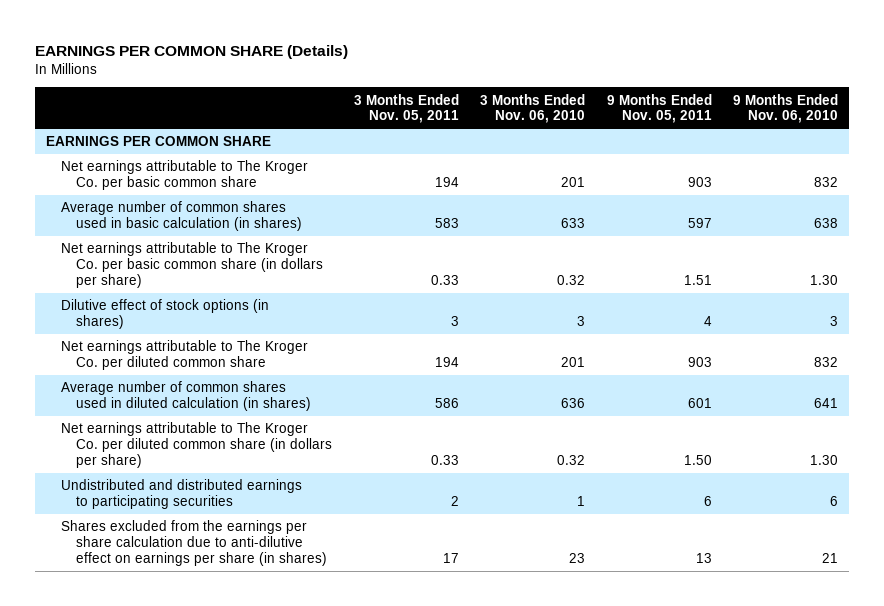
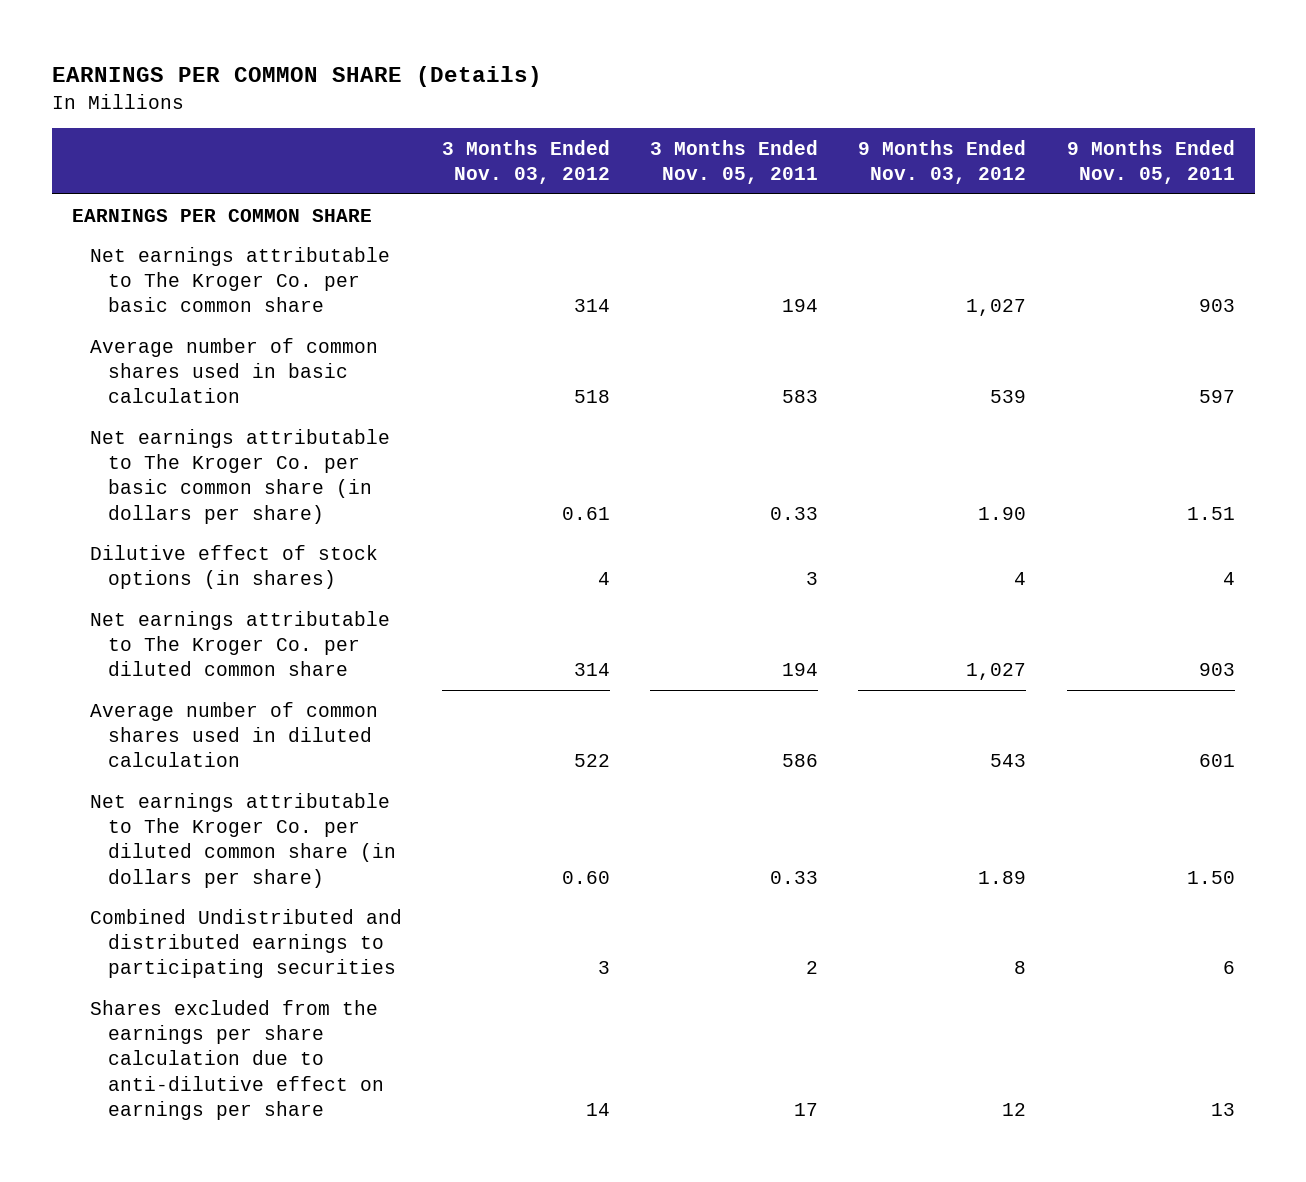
[480,93,586,124] 3 Months Ended Nov. 06, 2010 -> none
[733,93,839,124] 9 Months Ended Nov. 06, 2010 -> none
none -> [442,139,611,185] 3 Months Ended Nov. 03, 2012
none -> [858,139,1027,185] 9 Months Ended Nov. 03, 2012
[61,201,303,231] Average number of common shares used in basic calculation (in shares) -> [89,337,378,404] Average number of common shares used in basic calculation
[61,381,312,411] Average number of common shares used in diluted calculation (in shares) -> [89,701,378,768] Average number of common shares used in diluted calculation
[61,479,303,509] Undistributed and distributed earnings to participating securities -> [89,908,402,979] Combined Undistributed and distributed earnings to participating securities
[61,520,328,566] Shares excluded from the earnings per share calculation due to anti-dilutive effect on earnings per share (in shares) -> [89,999,385,1121] Shares excluded from the earnings per share calculation due to anti-dilutive effect on earnings per share

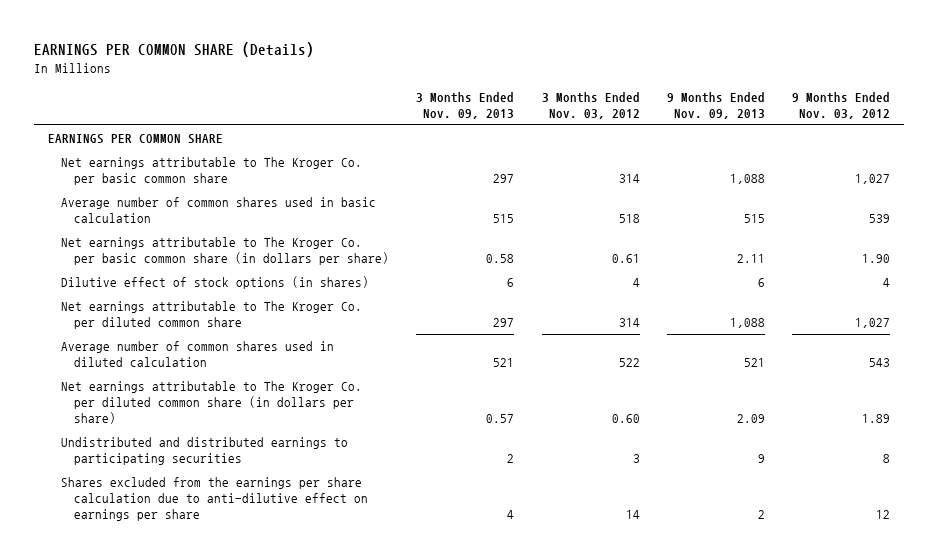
[650,139,819,185] 3 Months Ended Nov. 05, 2011 -> none
[1066,139,1235,185] 9 Months Ended Nov. 05, 2011 -> none
none -> [416,91,515,119] 3 Months Ended Nov. 09, 2013
none -> [666,91,765,119] 9 Months Ended Nov. 09, 2013
[89,908,402,979] Combined Undistributed and distributed earnings to participating securities -> [60,437,348,466] Undistributed and distributed earnings to participating securities

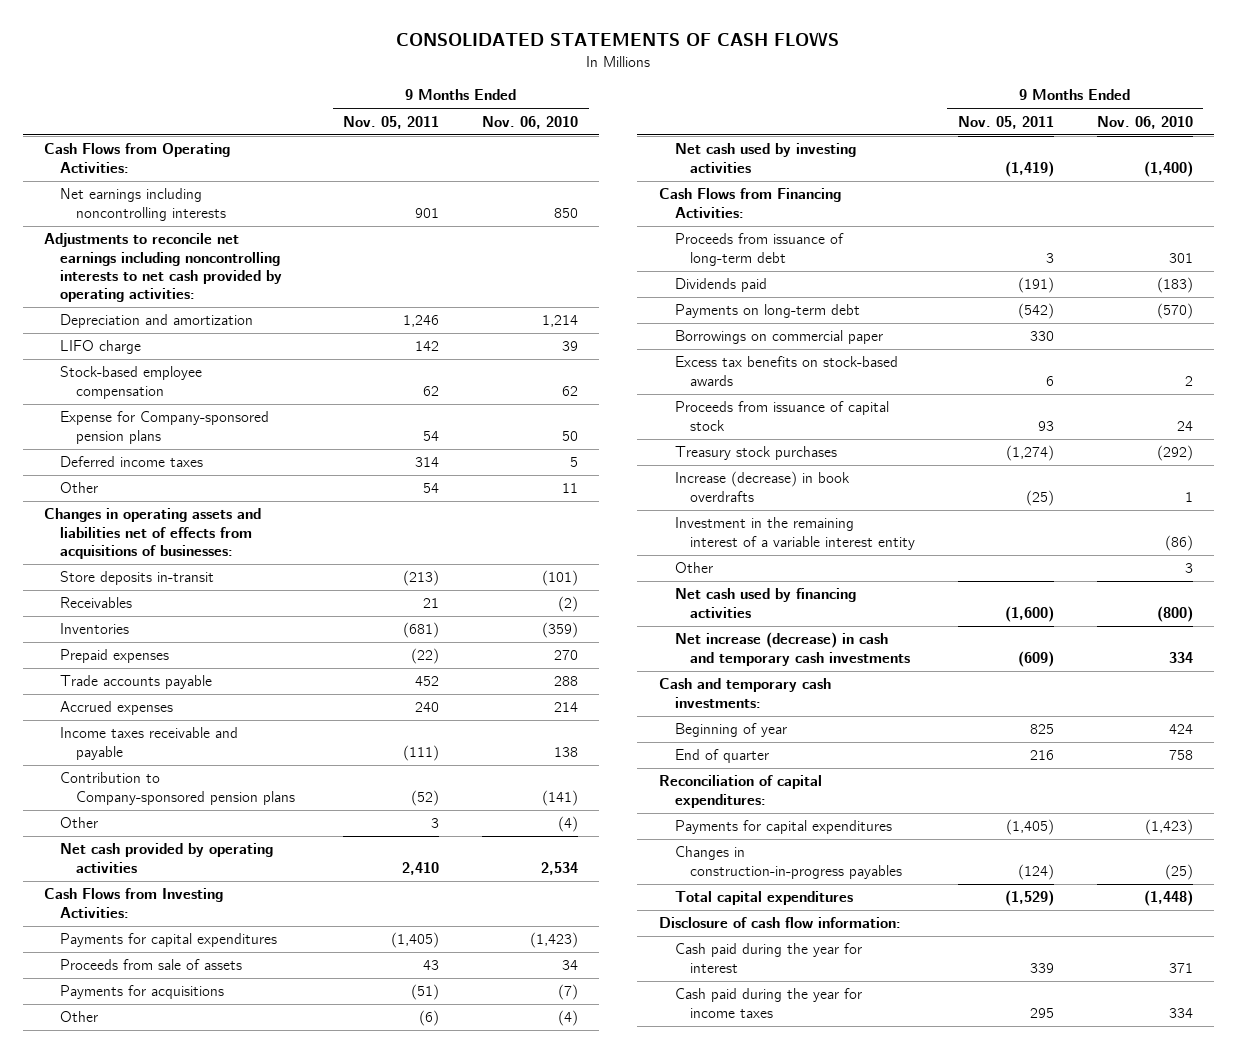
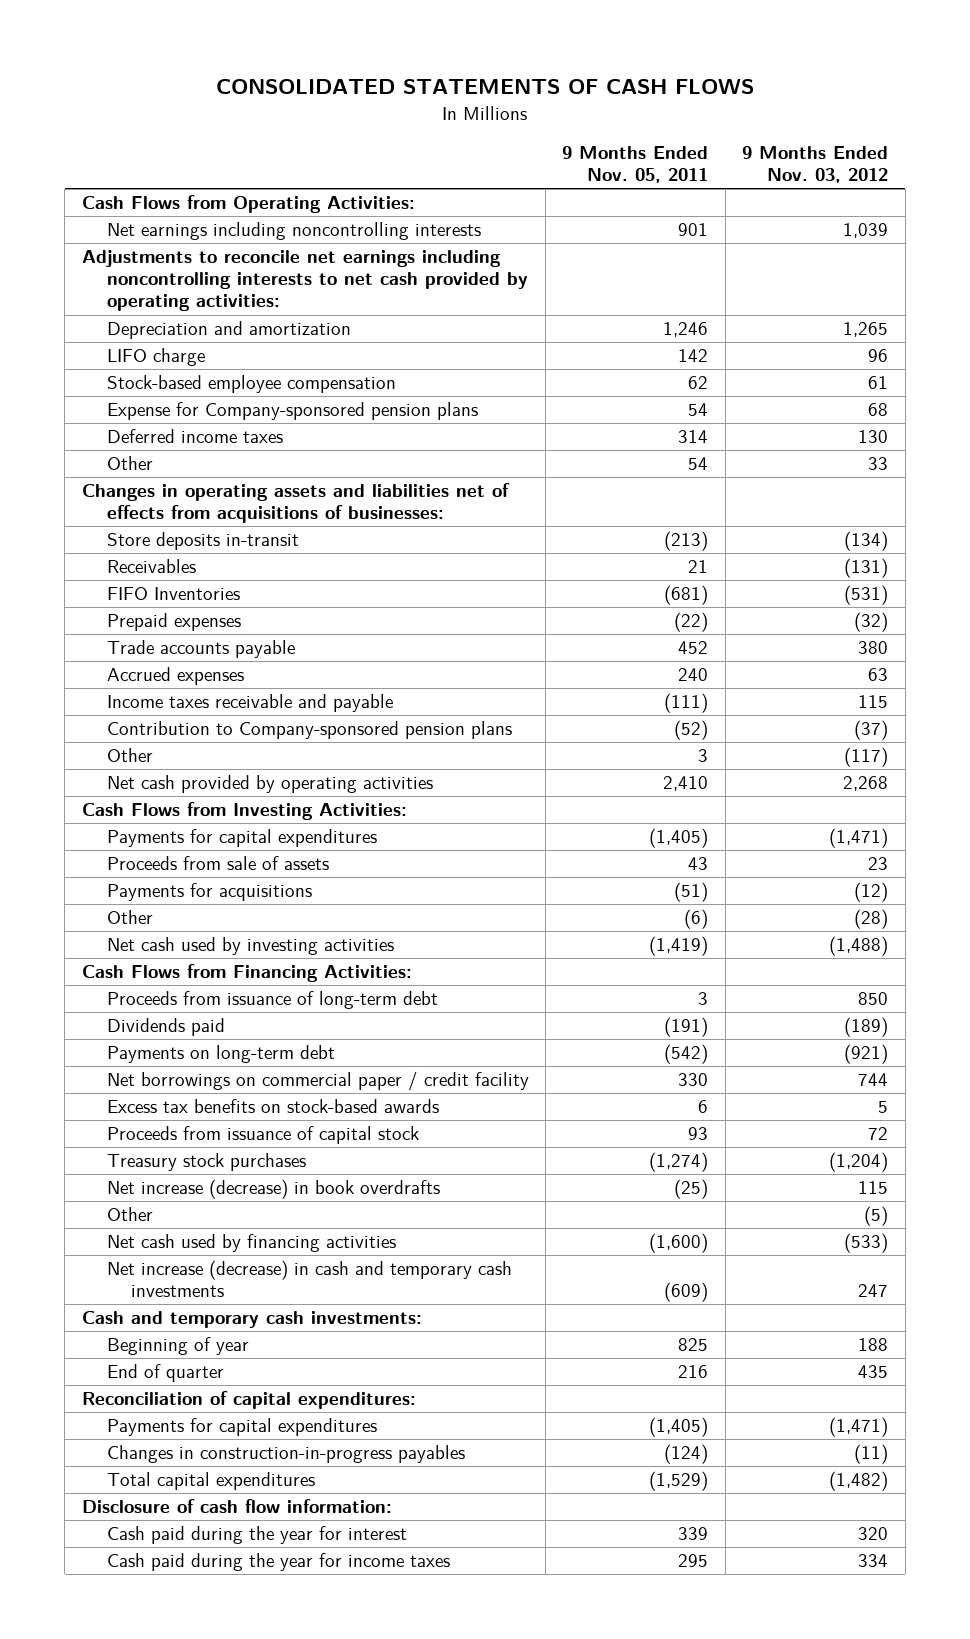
[482,115,579,129] Nov. 06, 2010 -> none
none -> [742,146,889,184] 9 Months Ended Nov. 03, 2012
[59,623,129,635] Inventories -> [106,587,240,601] FIFO Inventories
[674,330,883,345] Borrowings on commercial paper -> [106,1071,529,1092] Net borrowings on commercial paper / credit facility
[674,517,916,550] Investment in the remaining interest of a variable interest entity -> none
[674,471,850,502] Increase (decrease) in book overdrafts -> [106,1179,440,1200] Net increase (decrease) in book overdrafts

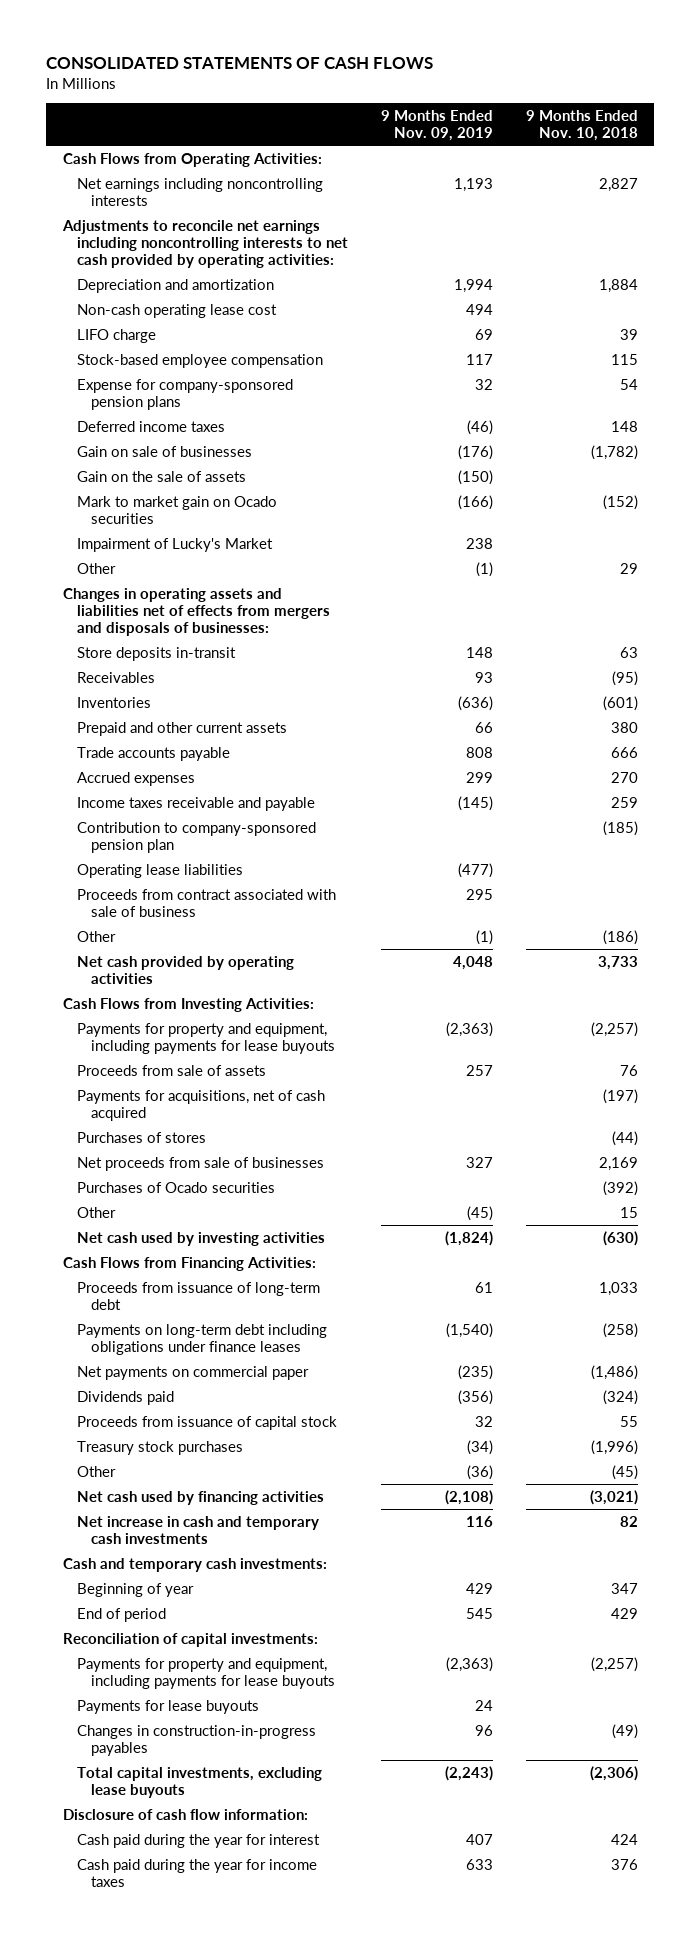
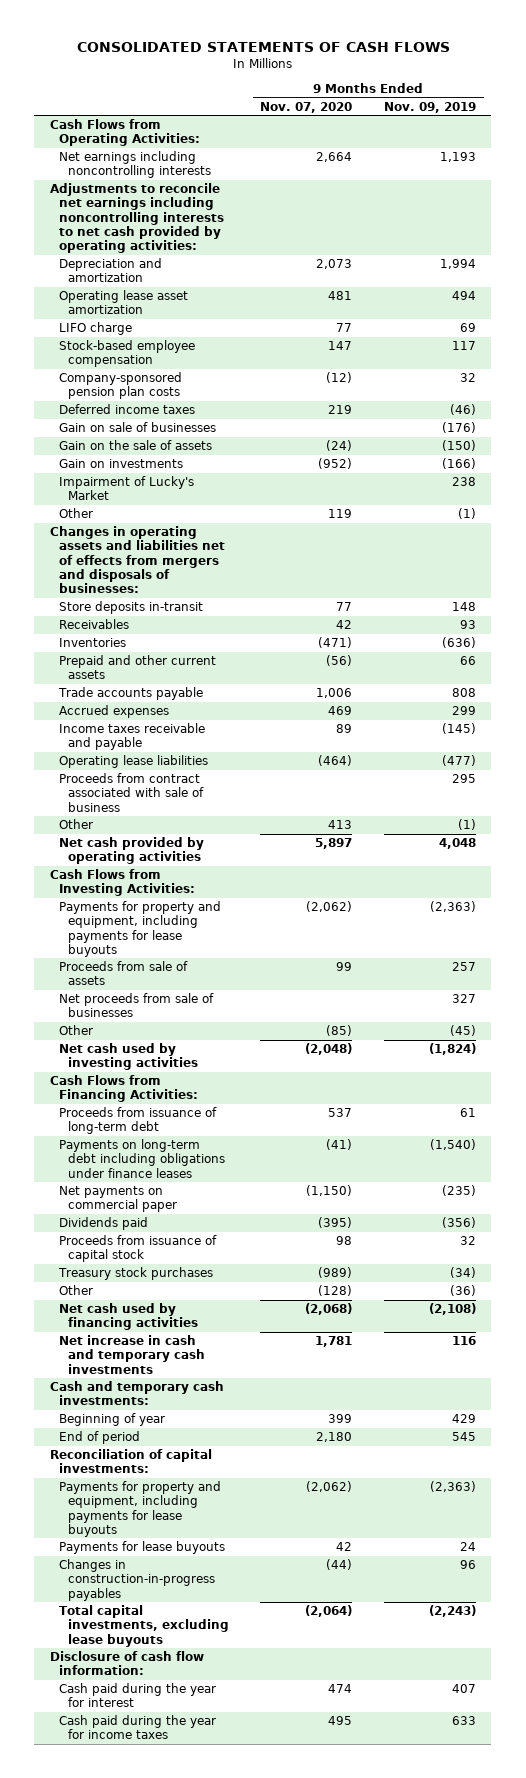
[525,110,638,142] 9 Months Ended Nov. 10, 2018 -> none
none -> [260,101,353,113] Nov. 07, 2020
[77,303,278,318] Non-cash operating lease cost -> [58,290,188,315] Operating lease asset amortization
[77,378,294,410] Expense for company-sponsored pension plans -> [58,372,182,400] Company-sponsored pension plan costs
[77,495,278,524] Mark to market gain on Ocado securities -> [58,459,183,469] Gain on investments
[77,821,317,853] Contribution to company-sponsored pension plan -> none
[77,1089,326,1121] Payments for acquisitions, net of cash acquired -> none
[77,1131,207,1143] Purchases of stores -> none
[77,1181,276,1193] Purchases of Ocado securities -> none

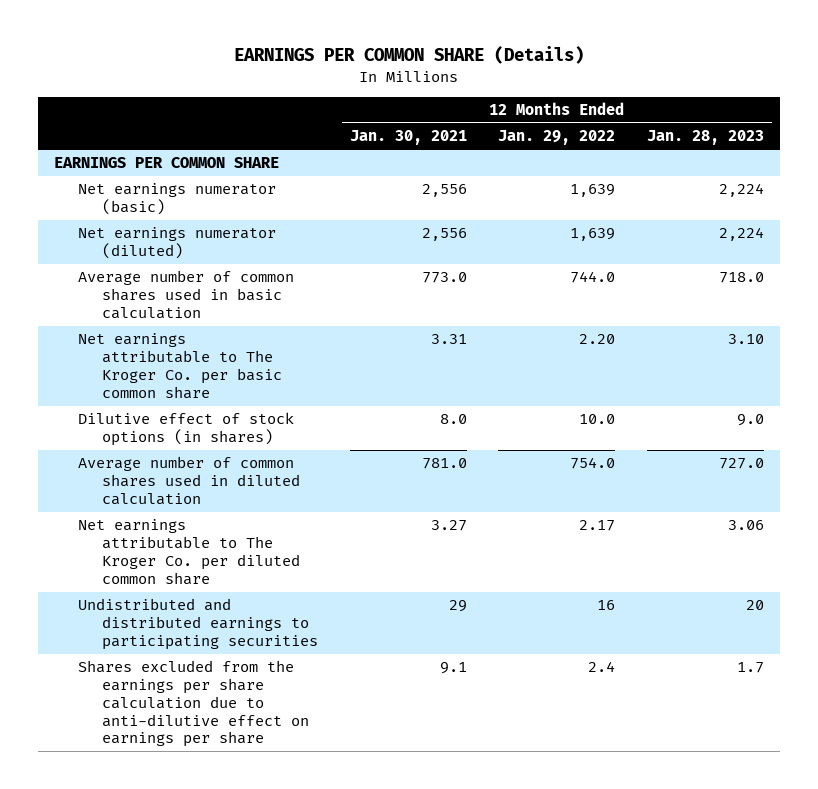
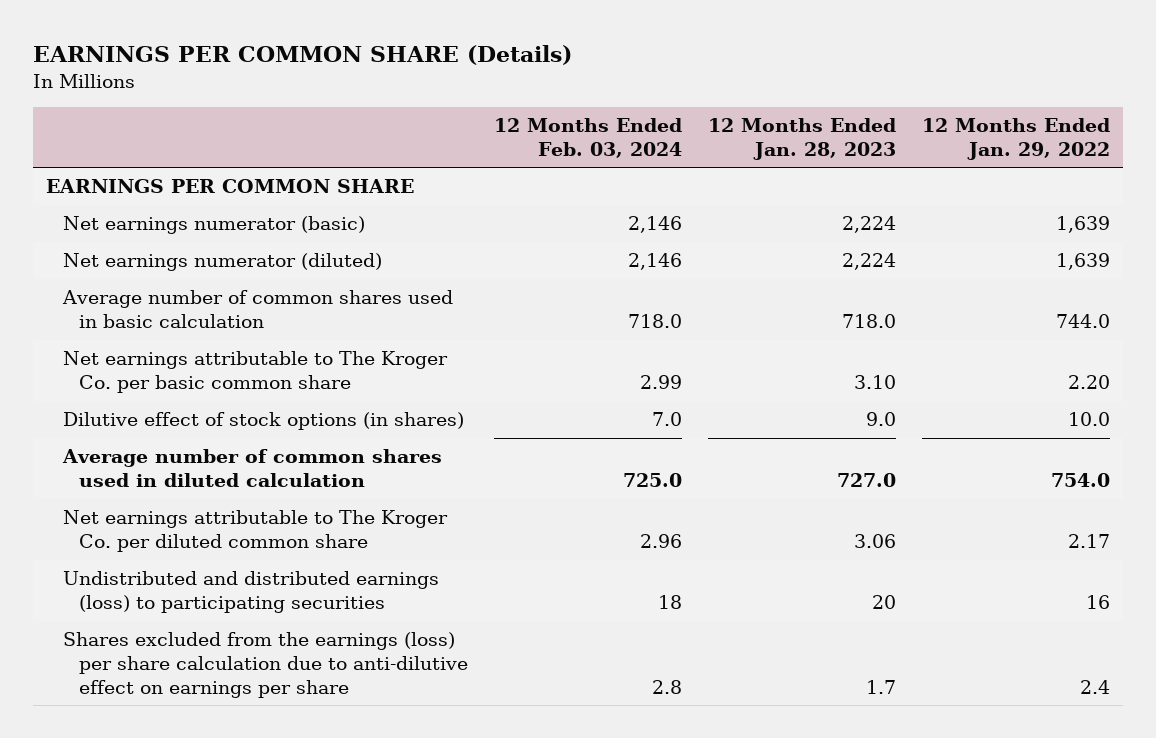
[349,130,467,146] Jan. 30, 2021 -> none
none -> [494,117,683,158] 12 Months Ended Feb. 03, 2024
[77,598,318,650] Undistributed and distributed earnings to participating securities -> [62,571,439,614] Undistributed and distributed earnings (loss) to participating securities
[77,660,309,748] Shares excluded from the earnings per share calculation due to anti-dilutive effect on earnings per share -> [62,632,469,698] Shares excluded from the earnings (loss) per share calculation due to anti-dilutive effect on earnings per share

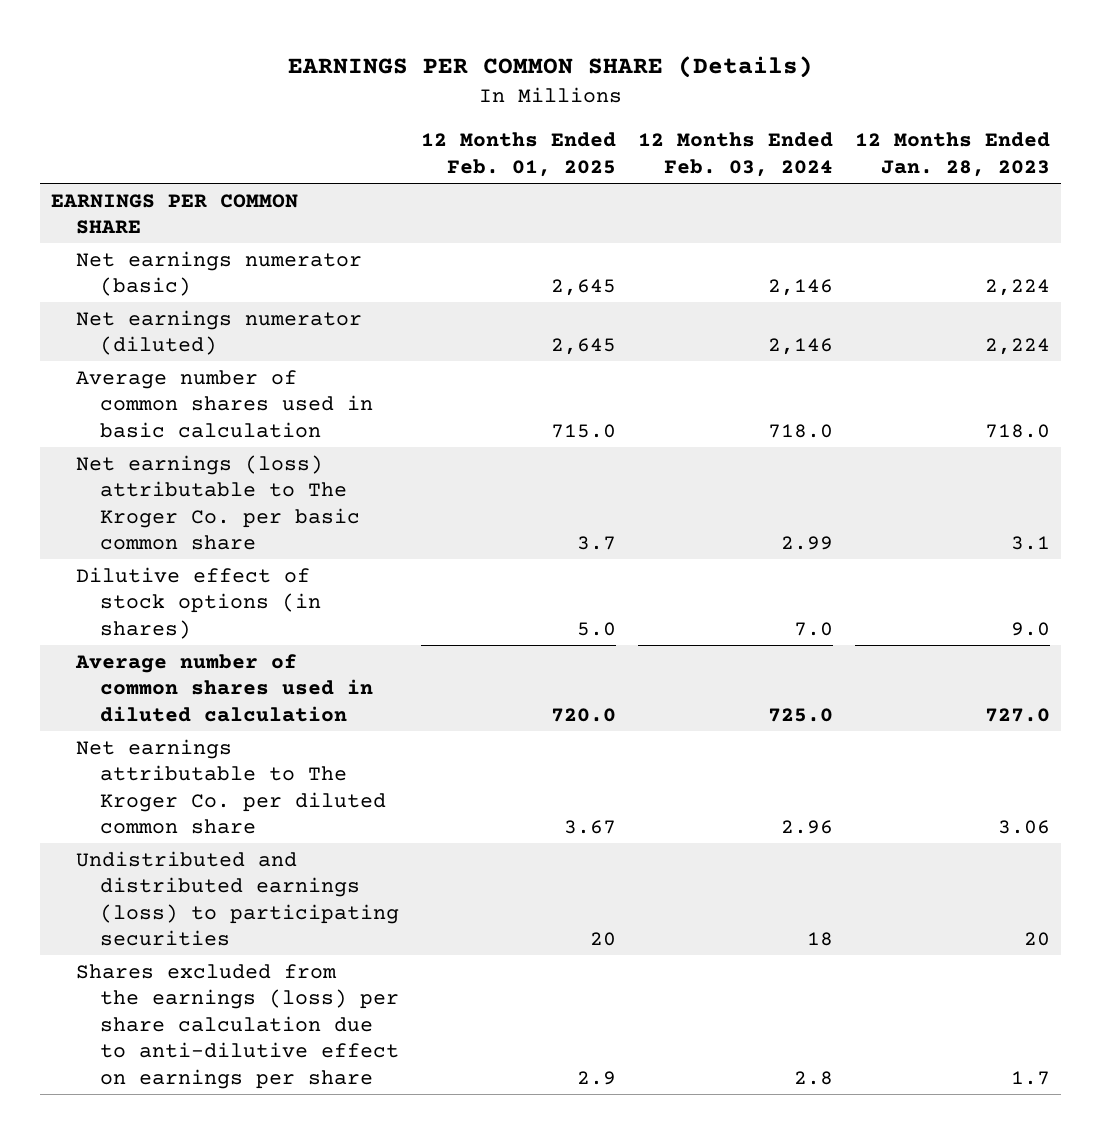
[921,117,1110,160] 12 Months Ended Jan. 29, 2022 -> none
none -> [421,132,617,177] 12 Months Ended Feb. 01, 2025
[62,351,448,394] Net earnings attributable to The Kroger Co. per basic common share -> [75,454,361,551] Net earnings (loss) attributable to The Kroger Co. per basic common share
[853,375,896,390] 3.10 -> [1011,536,1051,551] 3.1

